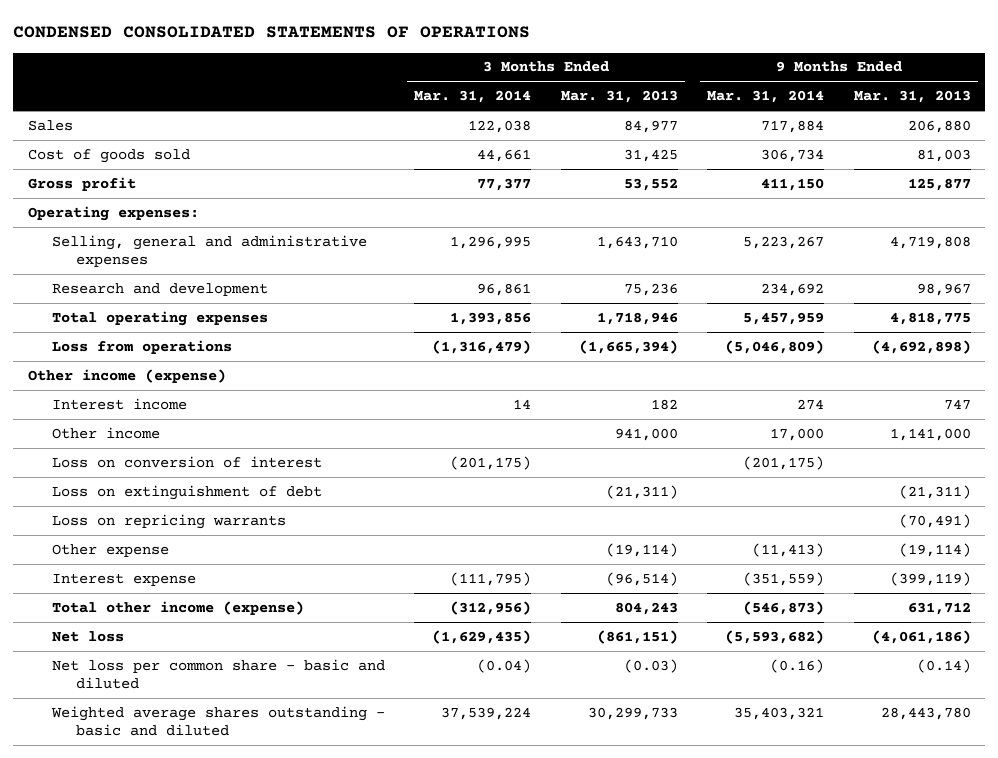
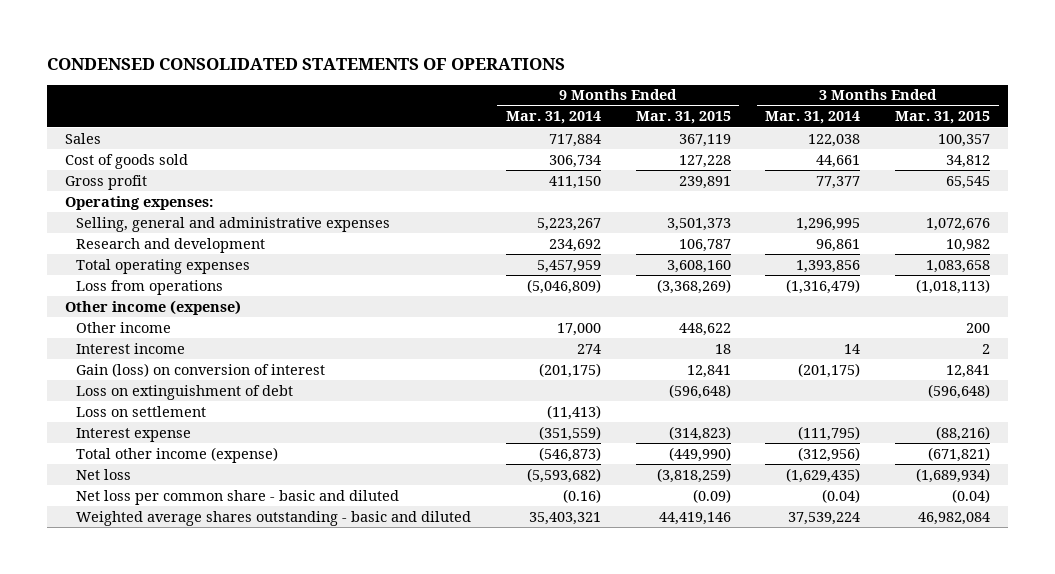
[560,90,678,104] Mar. 31, 2013 -> none
[853,90,971,104] Mar. 31, 2013 -> none
none -> [635,111,731,125] Mar. 31, 2015
none -> [895,111,991,125] Mar. 31, 2015
[51,397,187,410] Interest income -> [75,342,185,354] Interest income
[51,455,322,468] Loss on conversion of interest -> [75,362,325,377] Gain (loss) on conversion of interest
[51,513,286,529] Loss on repricing warrants -> none
[51,543,169,557] Other expense -> [75,405,206,417] Loss on settlement

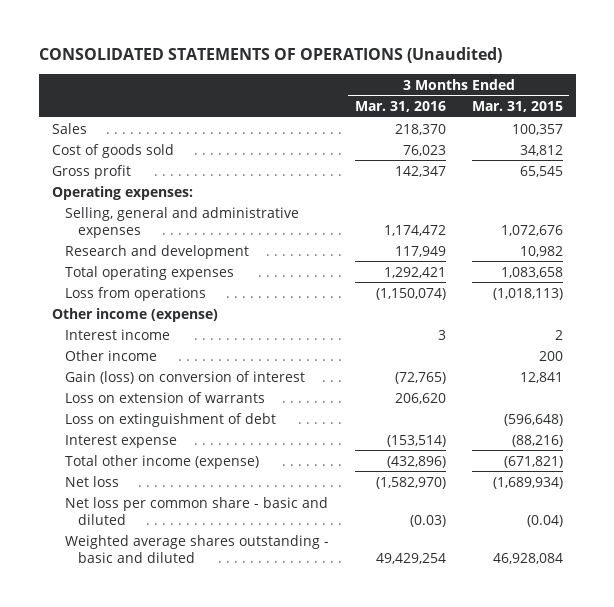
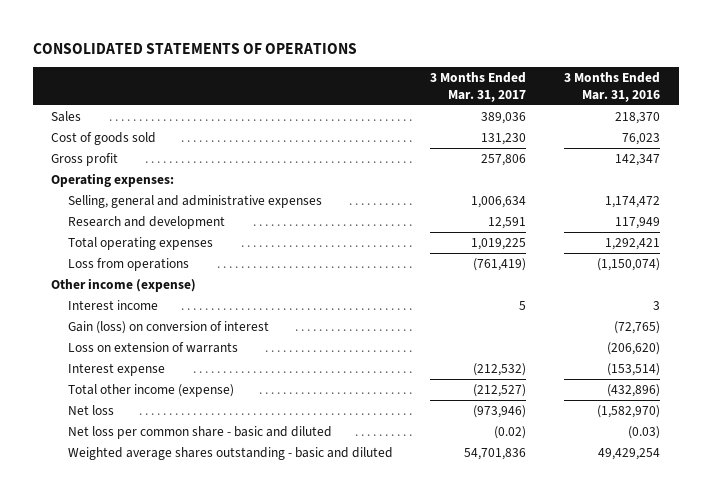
[38,47,502,64] CONSOLIDATED STATEMENTS OF OPERATIONS (Unaudited) -> [32,42,357,54] CONSOLIDATED STATEMENTS OF OPERATIONS
[471,100,563,112] Mar. 31, 2015 -> none
none -> [430,72,527,102] 3 Months Ended Mar. 31, 2017
[64,349,157,361] Other income -> none
[64,412,276,427] Loss on extinguishment of debt -> none
[394,392,446,404] 206,620 -> [606,341,660,355] (206,620)

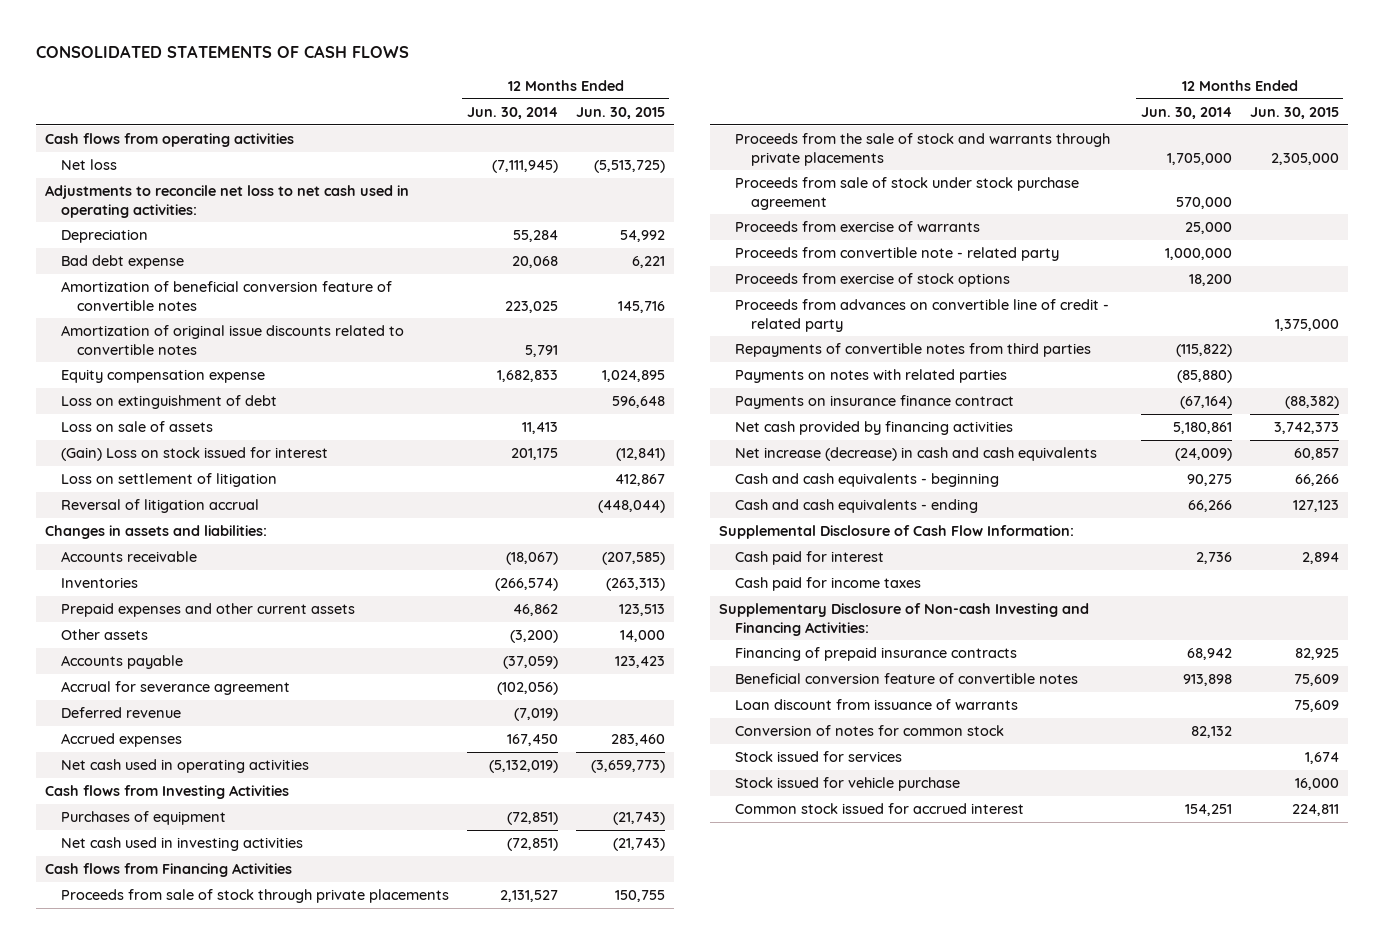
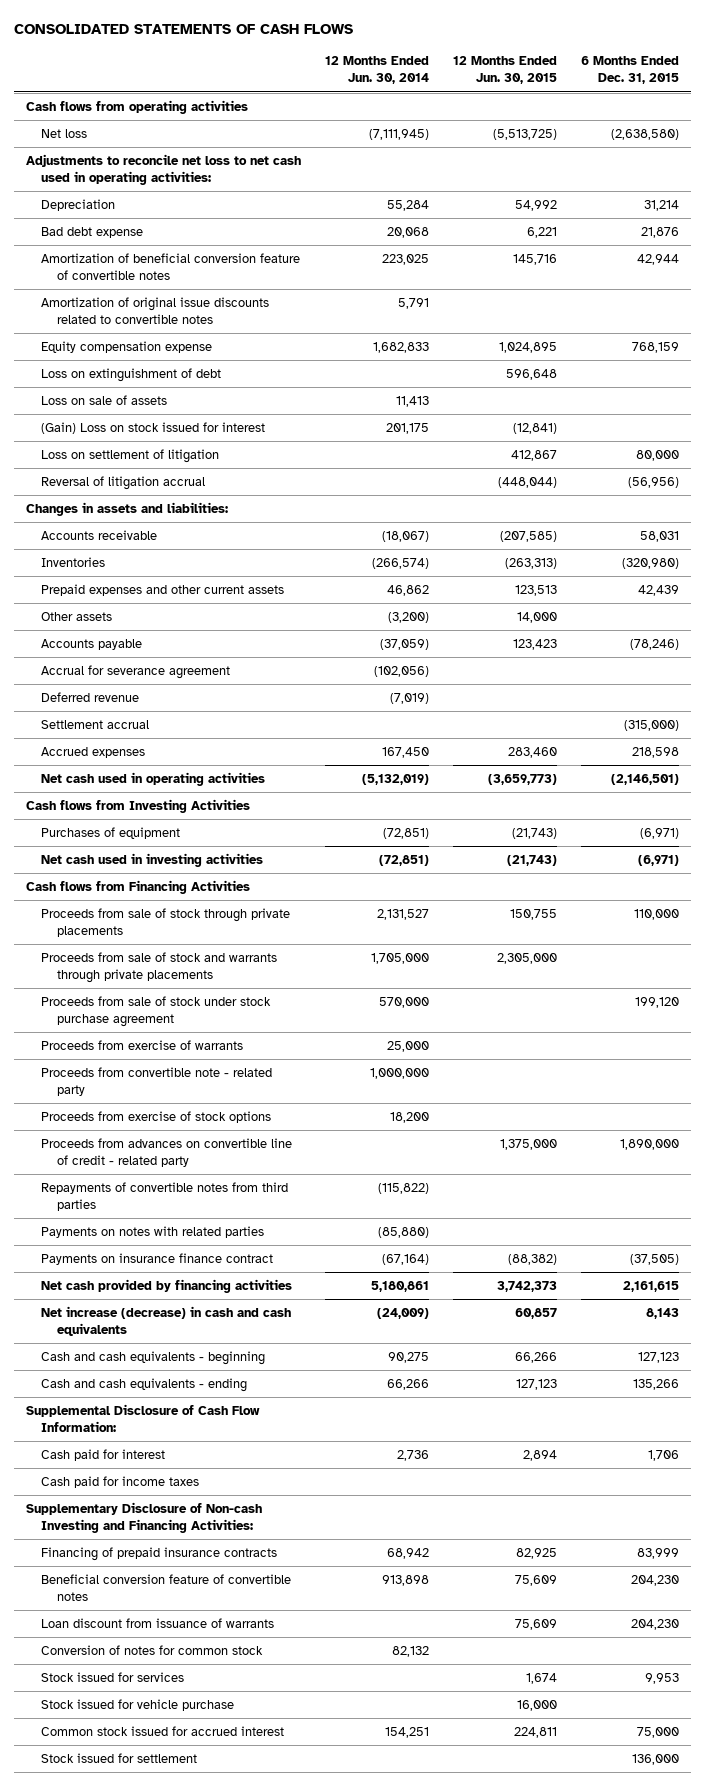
none -> [581,56,680,85] 6 Months Ended Dec. 31, 2015
none -> [41,720,150,730] Settlement accrual
[735,133,1111,166] Proceeds from the sale of stock and warrants through private placements -> [41,952,278,984] Proceeds from sale of stock and warrants through private placements
none -> [41,1753,198,1764] Stock issued for settlement

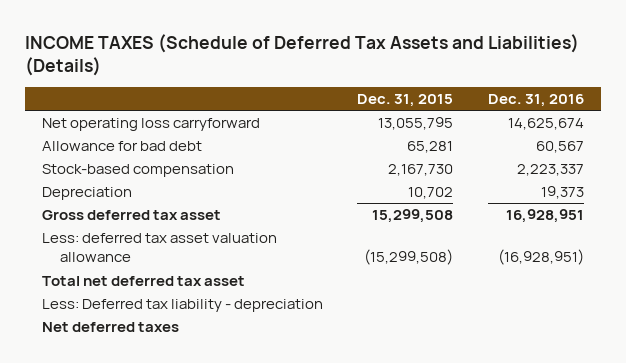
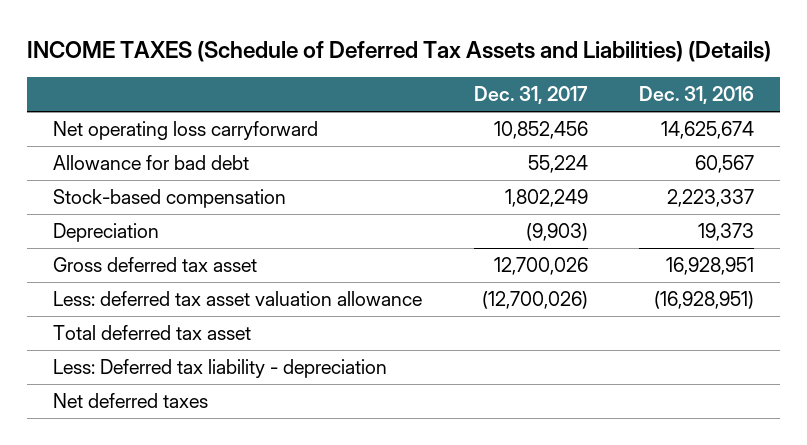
[357,94,454,108] Dec. 31, 2015 -> none
none -> [473,86,588,105] Dec. 31, 2017
[42,276,246,287] Total net deferred tax asset -> [53,325,252,341] Total deferred tax asset

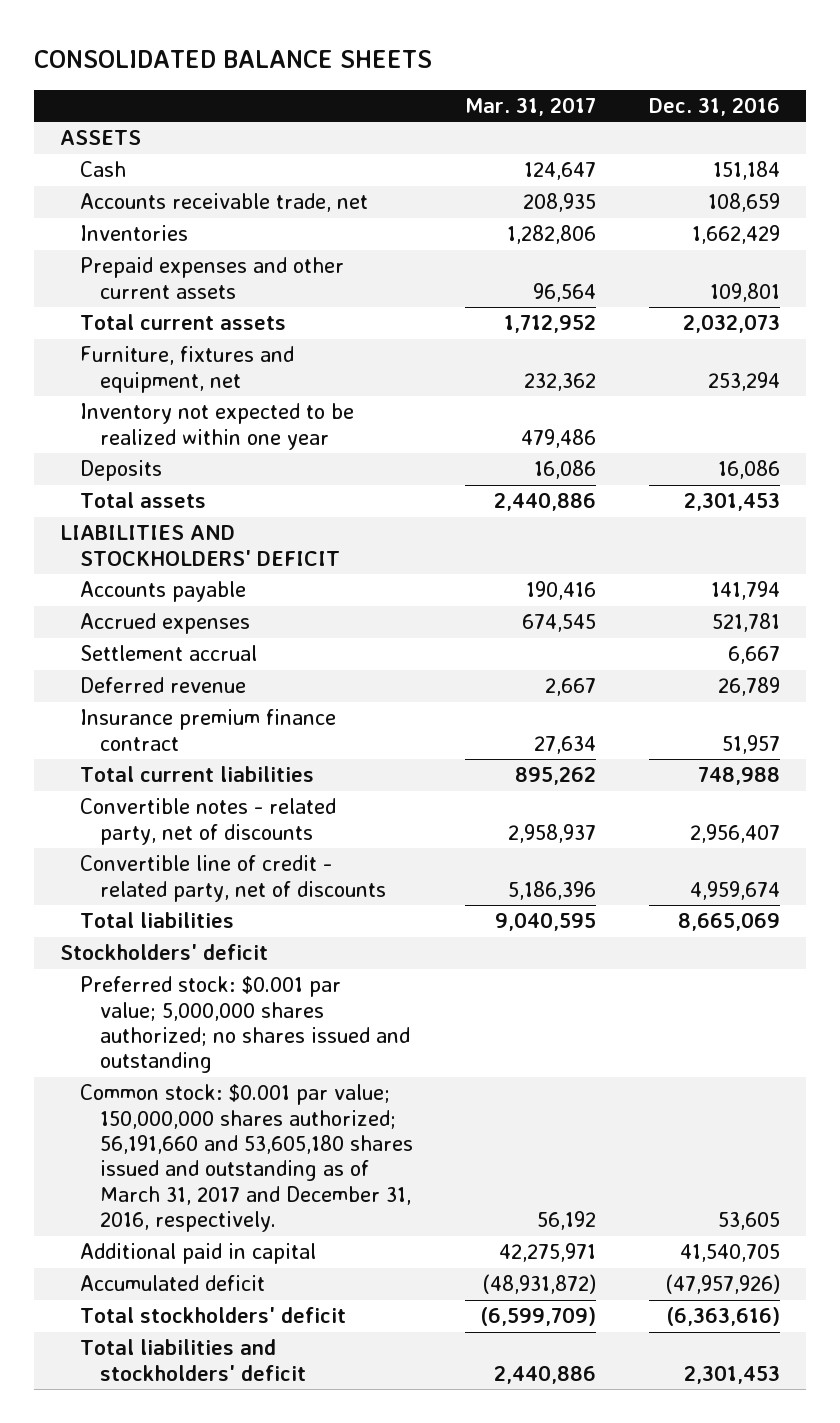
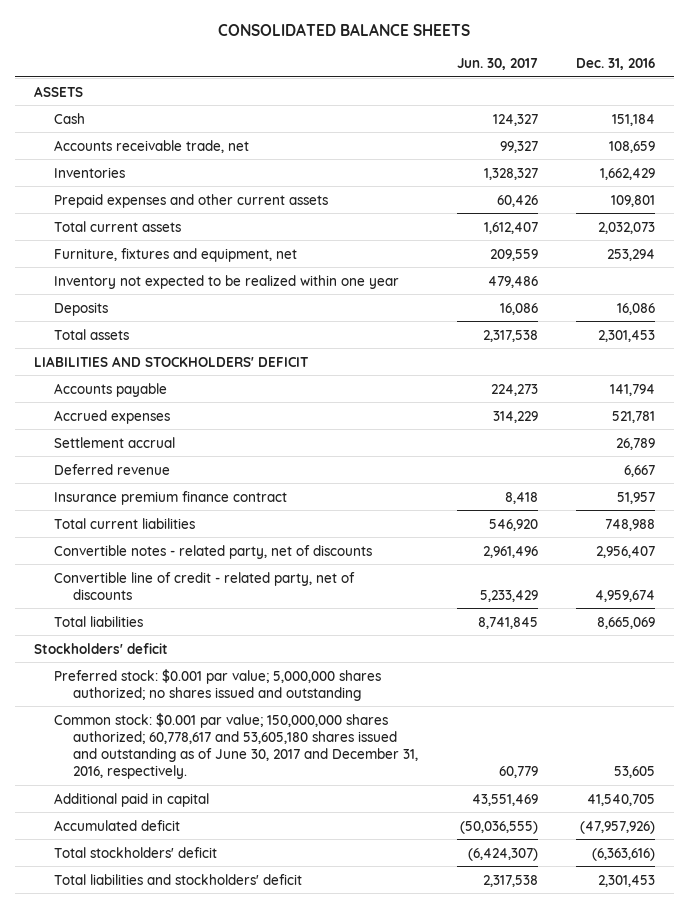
[465,96,597,116] Mar. 31, 2017 -> none
none -> [456,58,538,71] Jun. 30, 2017
[727,646,780,665] 6,667 -> [615,437,655,450] 26,789
[717,677,780,697] 26,789 -> [623,464,655,477] 6,667
[80,1084,414,1232] Common stock: $0.001 par value; 150,000,000 shares authorized; 56,191,660 and 53,605,180 shares issued and outstanding as of March 31, 2017 and December 31, 2016, respectively. -> [53,712,419,780] Common stock: $0.001 par value; 150,000,000 shares authorized; 60,778,617 and 53,605,180 shares issued and outstanding as of June 30, 2017 and December 31, 2016, respectively.

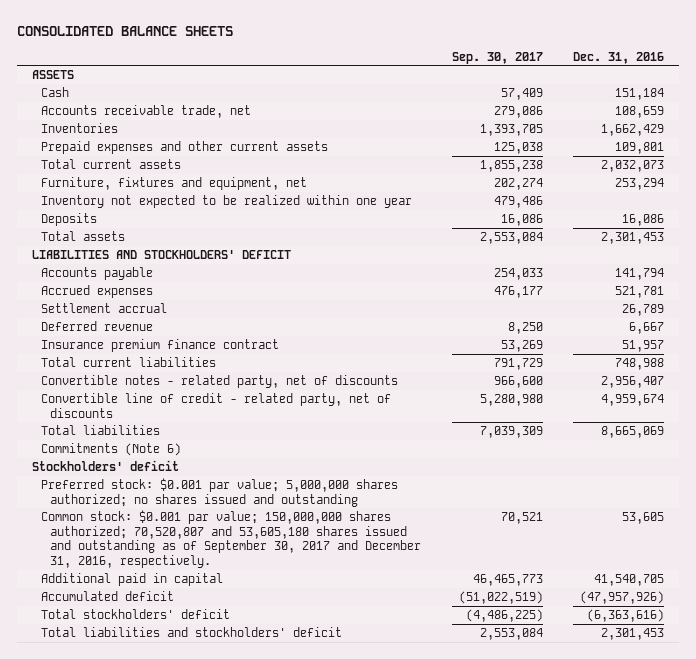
[456,58,538,71] Jun. 30, 2017 -> none
none -> [451,51,543,64] Sep. 30, 2017
none -> [41,443,182,457] Commitments (Note 6)
[53,712,419,780] Common stock: $0.001 par value; 150,000,000 shares authorized; 60,778,617 and 53,605,180 shares issued and outstanding as of June 30, 2017 and December 31, 2016, respectively. -> [41,510,422,569] Common stock: $0.001 par value; 150,000,000 shares authorized; 70,520,807 and 53,605,180 shares issued and outstanding as of September 30, 2017 and December 31, 2016, respectively.

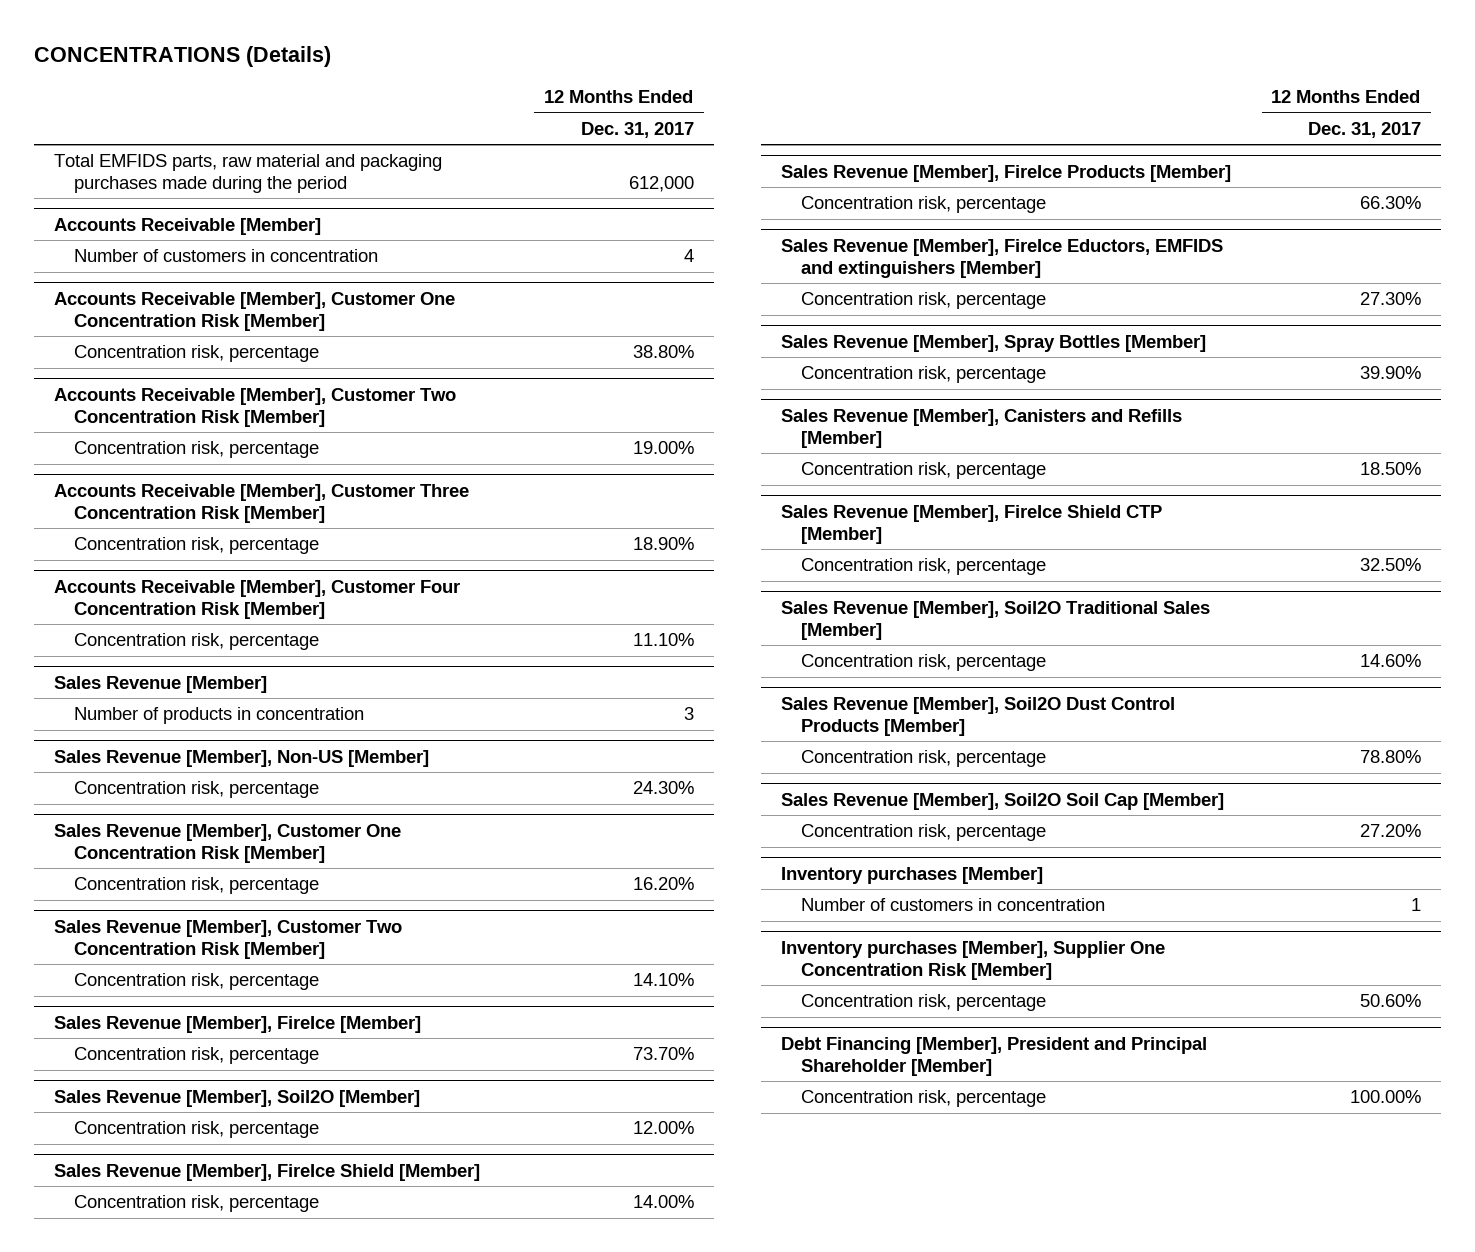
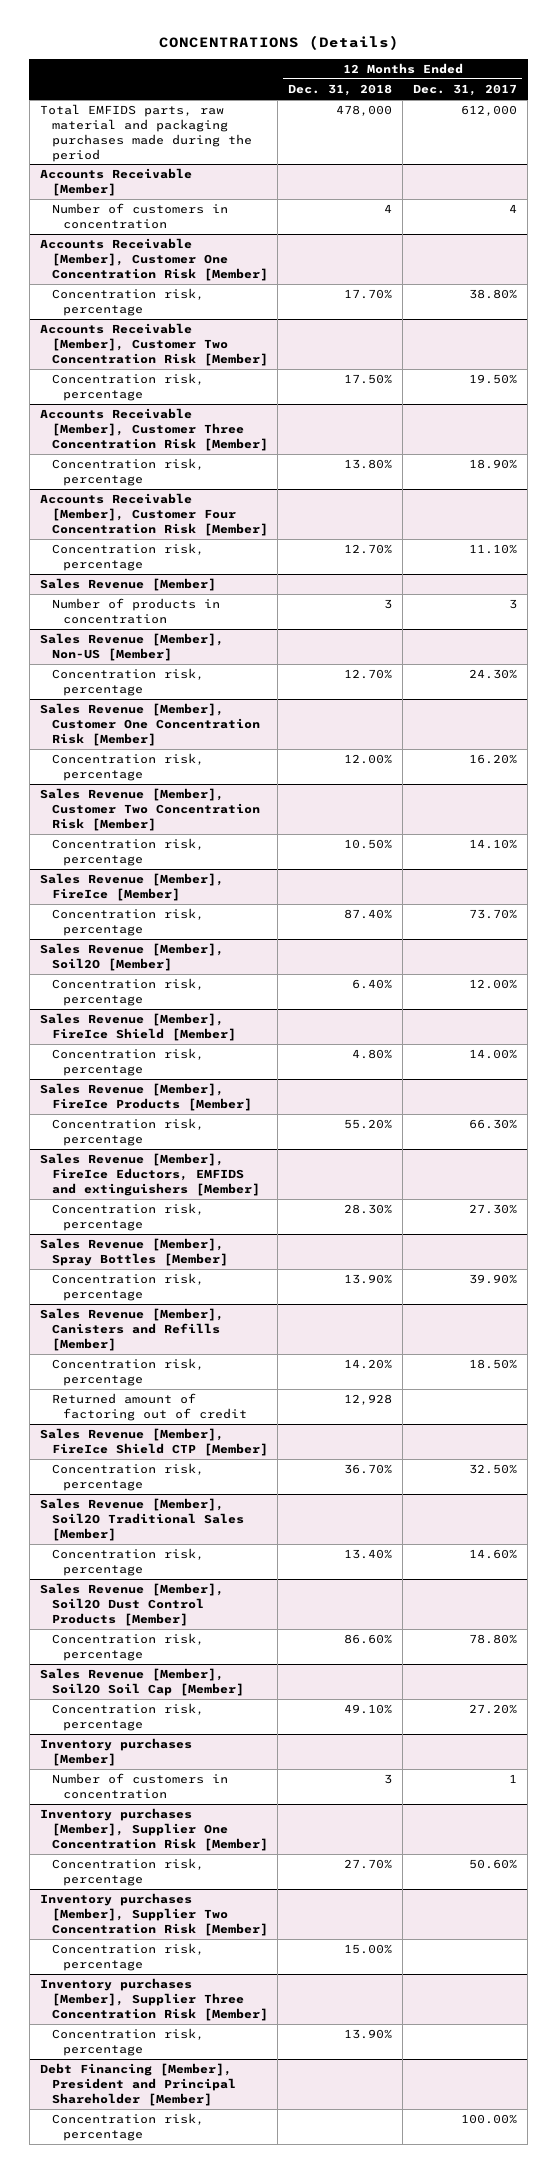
none -> [288,84,393,97] Dec. 31, 2018
[632,441,694,455] 19.00% -> [469,374,518,385] 19.50%
none -> [51,1393,248,1421] Returned amount of factoring out of credit
none -> [39,1893,268,1936] Inventory purchases [Member], Supplier Two Concentration Risk [Member]
none -> [51,1943,204,1971] Concentration risk, percentage
none -> [39,1978,268,2021] Inventory purchases [Member], Supplier Three Concentration Risk [Member]
none -> [51,2028,204,2056] Concentration risk, percentage

